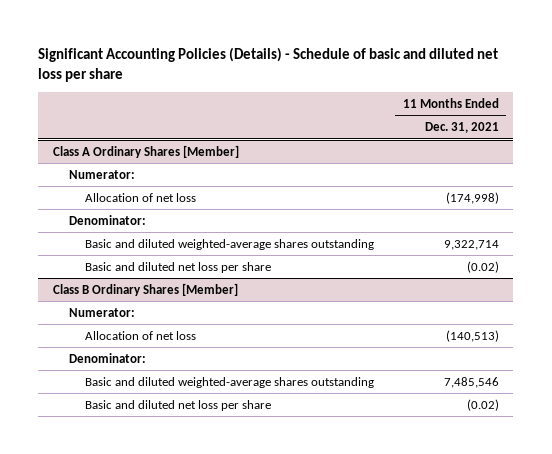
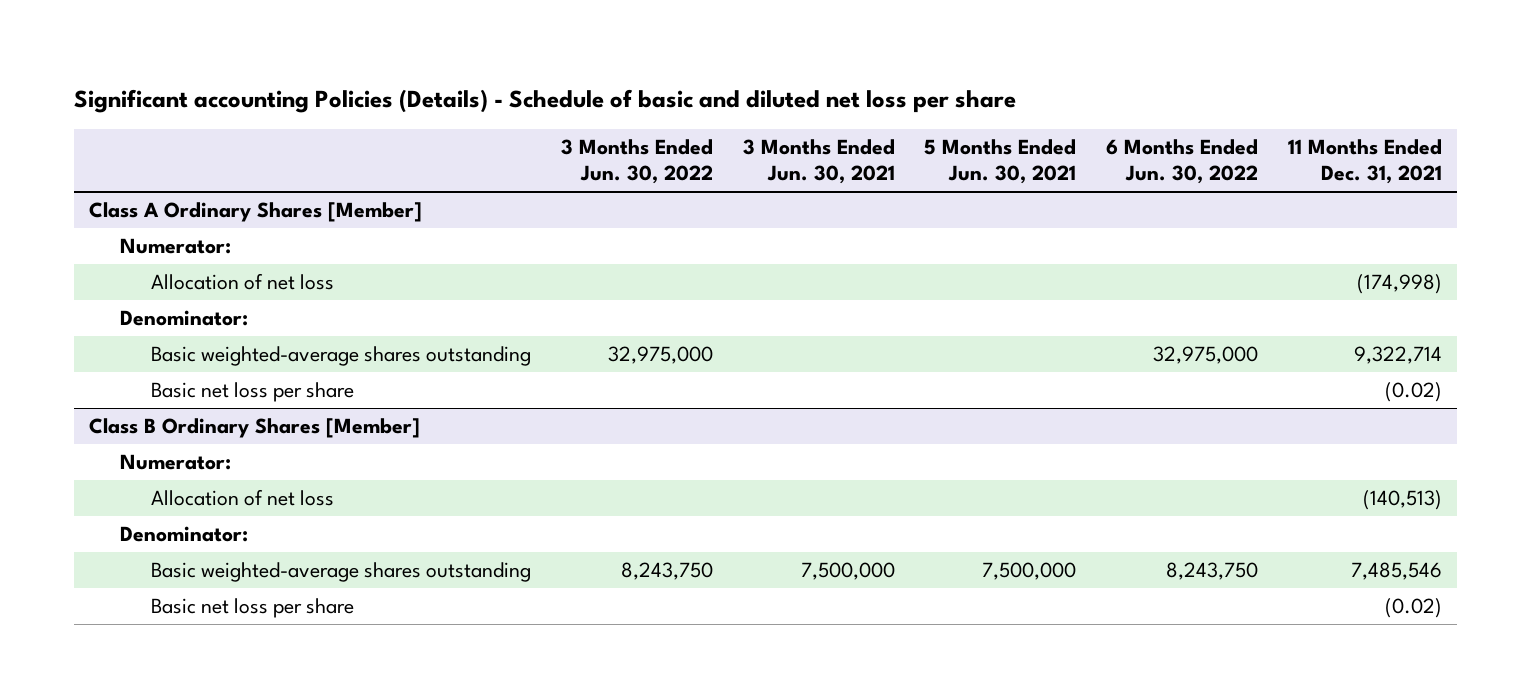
[38,46,499,82] Significant Accounting Policies (Details) - Schedule of basic and diluted net loss per share -> [74,89,1017,114] Significant accounting Policies (Details) - Schedule of basic and diluted net loss per share
none -> [560,138,713,184] 3 Months Ended Jun. 30, 2022
none -> [742,138,895,184] 3 Months Ended Jun. 30, 2021
none -> [924,138,1077,184] 5 Months Ended Jun. 30, 2021
none -> [1106,138,1259,184] 6 Months Ended Jun. 30, 2022
[84,238,374,250] Basic and diluted weighted-average shares outstanding -> [151,346,532,367] Basic weighted-average shares outstanding
[84,261,271,273] Basic and diluted net loss per share -> [151,382,355,403] Basic net loss per share
[84,376,374,388] Basic and diluted weighted-average shares outstanding -> [151,562,532,583] Basic weighted-average shares outstanding
[84,399,271,411] Basic and diluted net loss per share -> [151,598,355,619] Basic net loss per share

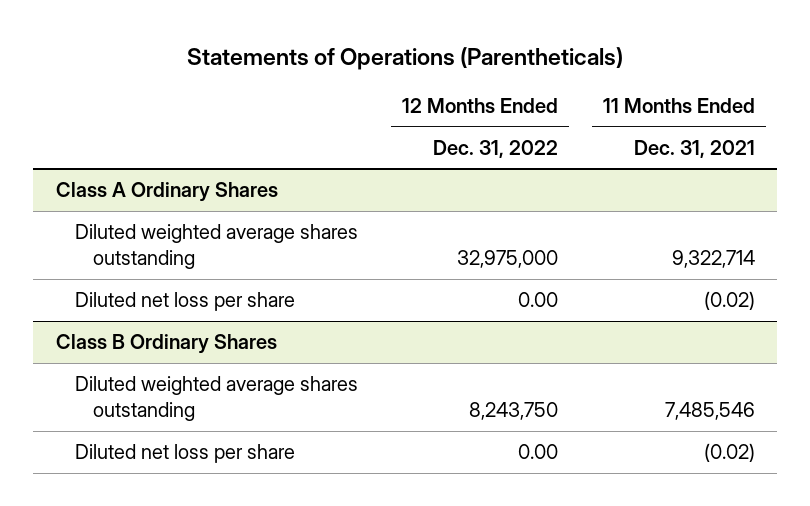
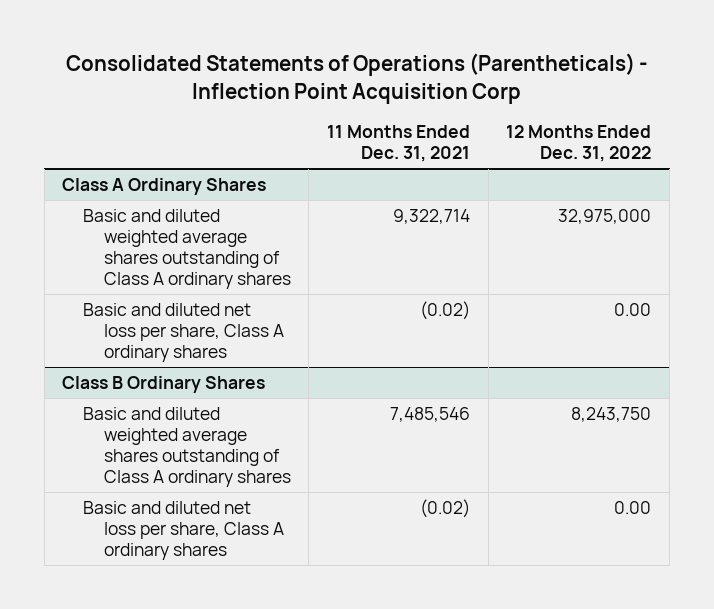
[187,46,624,70] Statements of Operations (Parentheticals) -> [65,53,648,104] Consolidated Statements of Operations (Parentheticals) - Inflection Point Acquisition Corp
[74,224,358,270] Diluted weighted average shares outstanding -> [82,208,291,289] Basic and diluted weighted average shares outstanding of Class A ordinary shares
[74,292,295,312] Diluted net loss per share -> [82,302,284,362] Basic and diluted net loss per share, Class A ordinary shares
[74,376,358,422] Diluted weighted average shares outstanding -> [82,406,291,487] Basic and diluted weighted average shares outstanding of Class A ordinary shares
[74,444,295,464] Diluted net loss per share -> [82,500,284,560] Basic and diluted net loss per share, Class A ordinary shares

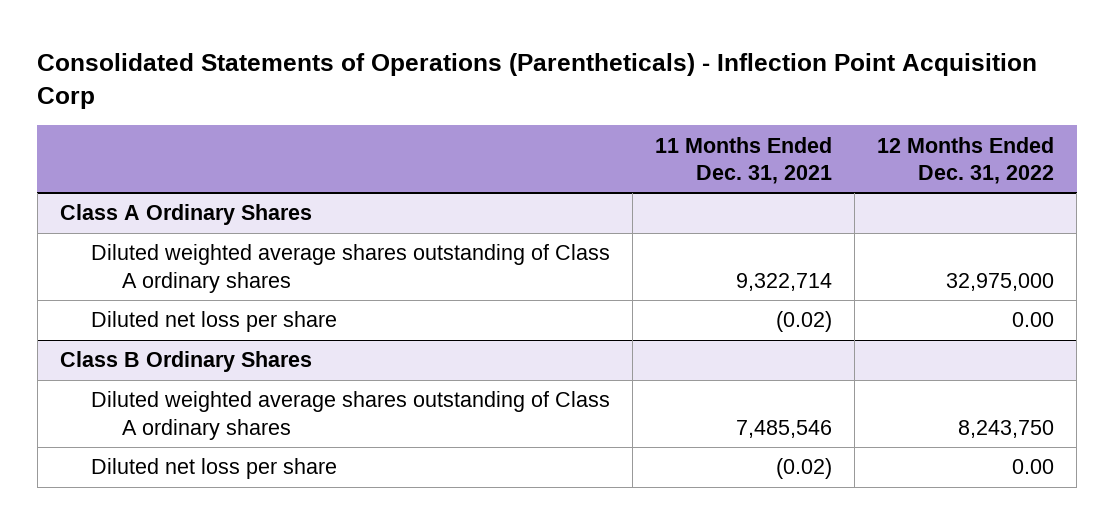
[82,208,291,289] Basic and diluted weighted average shares outstanding of Class A ordinary shares -> [91,244,611,293] Diluted weighted average shares outstanding of Class A ordinary shares
[82,302,284,362] Basic and diluted net loss per share, Class A ordinary shares -> [91,311,338,333] Diluted net loss per share
[82,406,291,487] Basic and diluted weighted average shares outstanding of Class A ordinary shares -> [91,391,611,440] Diluted weighted average shares outstanding of Class A ordinary shares
[82,500,284,560] Basic and diluted net loss per share, Class A ordinary shares -> [91,458,338,480] Diluted net loss per share

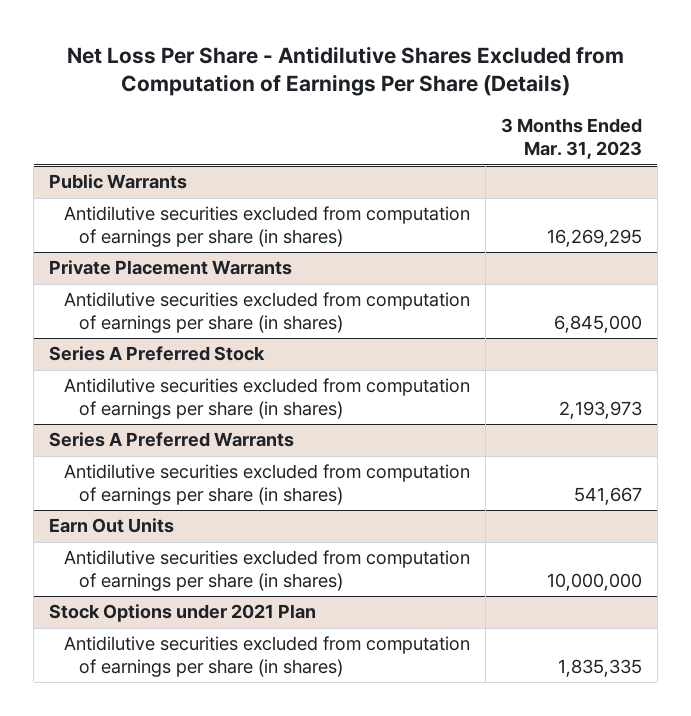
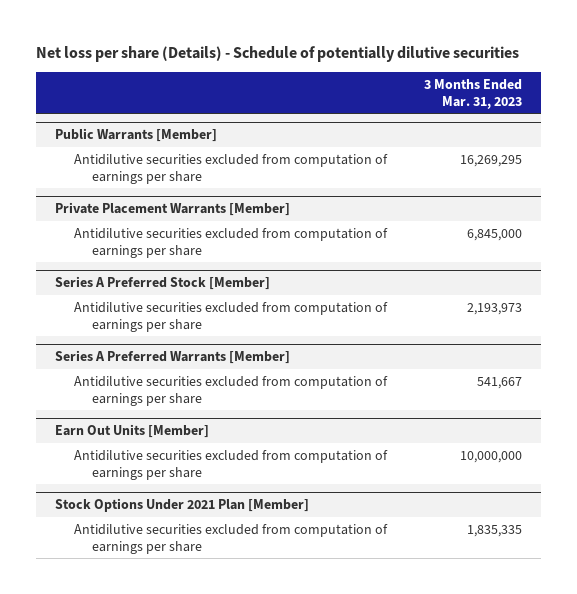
[66,45,624,97] Net Loss Per Share - Antidilutive Shares Excluded from Computation of Earnings Per Share (Details) -> [36,45,520,62] Net loss per share (Details) - Schedule of potentially dilutive securities
[49,174,188,190] Public Warrants -> [54,128,217,143] Public Warrants [Member]
[64,206,471,248] Antidilutive securities excluded from computation of earnings per share (in shares) -> [73,153,388,184] Antidilutive securities excluded from computation of earnings per share
[49,260,293,276] Private Placement Warrants -> [54,202,290,217] Private Placement Warrants [Member]
[64,292,471,334] Antidilutive securities excluded from computation of earnings per share (in shares) -> [73,227,388,258] Antidilutive securities excluded from computation of earnings per share
[49,346,266,362] Series A Preferred Stock -> [54,276,270,291] Series A Preferred Stock [Member]
[64,378,471,420] Antidilutive securities excluded from computation of earnings per share (in shares) -> [73,301,388,332] Antidilutive securities excluded from computation of earnings per share
[49,432,295,448] Series A Preferred Warrants -> [54,350,290,365] Series A Preferred Warrants [Member]
[64,464,471,506] Antidilutive securities excluded from computation of earnings per share (in shares) -> [73,375,388,406] Antidilutive securities excluded from computation of earnings per share
[49,518,175,534] Earn Out Units -> [54,424,209,439] Earn Out Units [Member]
[64,550,471,592] Antidilutive securities excluded from computation of earnings per share (in shares) -> [73,449,388,480] Antidilutive securities excluded from computation of earnings per share
[49,604,317,623] Stock Options under 2021 Plan -> [54,498,309,513] Stock Options Under 2021 Plan [Member]
[64,636,471,678] Antidilutive securities excluded from computation of earnings per share (in shares) -> [73,523,388,554] Antidilutive securities excluded from computation of earnings per share

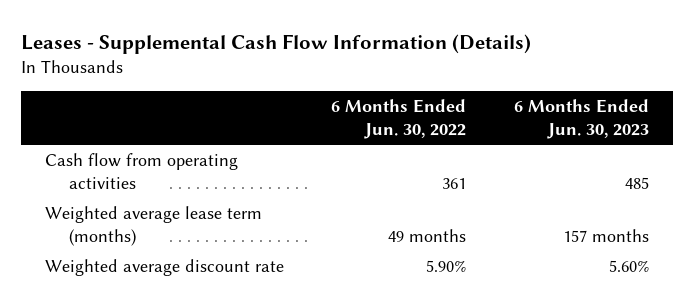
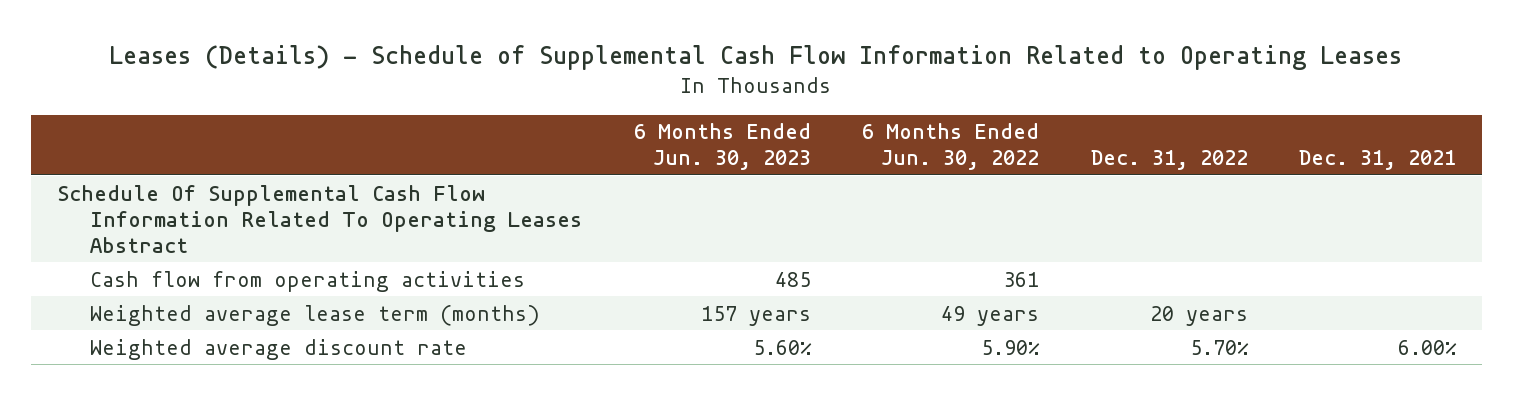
[21,33,532,54] Leases - Supplemental Cash Flow Information (Details) -> [109,45,1403,71] Leases (Details) - Schedule of Supplemental Cash Flow Information Related to Operating Leases
none -> [1090,150,1248,171] Dec. 31, 2022
none -> [1298,150,1456,171] Dec. 31, 2021
none -> [56,184,583,253] Schedule Of Supplemental Cash Flow Information Related To Operating Leases Abstract
[388,229,467,243] 49 months -> [941,305,1040,326] 49 years
[563,229,650,243] 157 months -> [700,305,811,326] 157 years

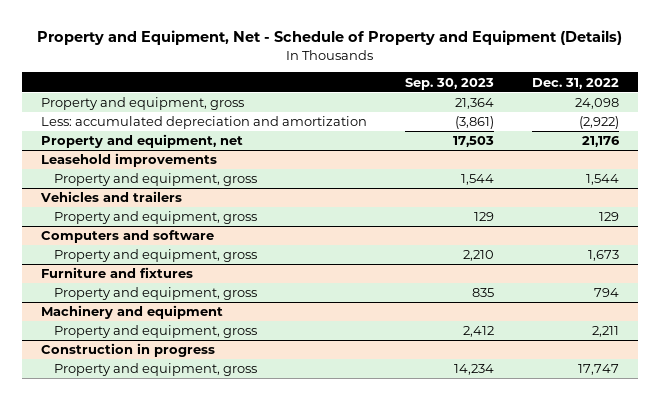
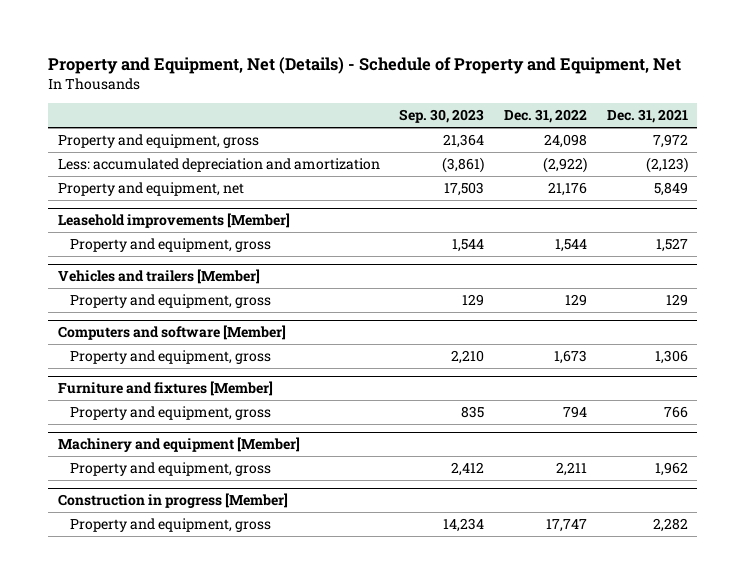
[37,30,623,46] Property and Equipment, Net - Schedule of Property and Equipment (Details) -> [47,56,681,74] Property and Equipment, Net (Details) - Schedule of Property and Equipment, Net
none -> [606,109,688,124] Dec. 31, 2021
[41,153,218,168] Leasehold improvements -> [57,213,290,229] Leasehold improvements [Member]
[40,191,183,203] Vehicles and trailers -> [57,269,260,285] Vehicles and trailers [Member]
[41,230,215,244] Computers and software -> [57,325,286,341] Computers and software [Member]
[41,267,194,279] Furniture and fixtures -> [57,381,273,397] Furniture and fixtures [Member]
[41,305,224,320] Machinery and equipment -> [57,437,300,453] Machinery and equipment [Member]
[41,343,216,358] Construction in progress -> [57,493,288,509] Construction in progress [Member]

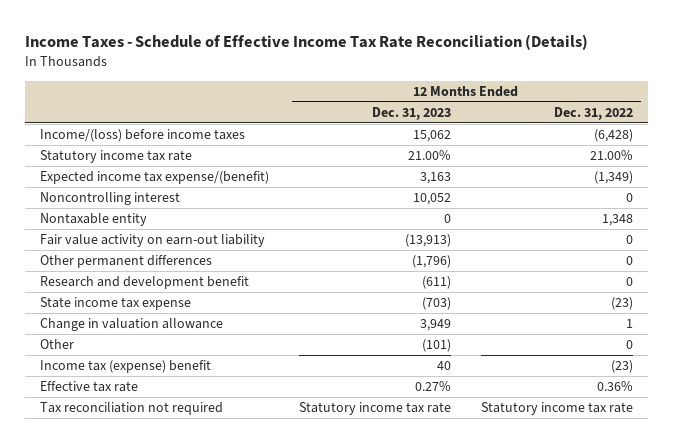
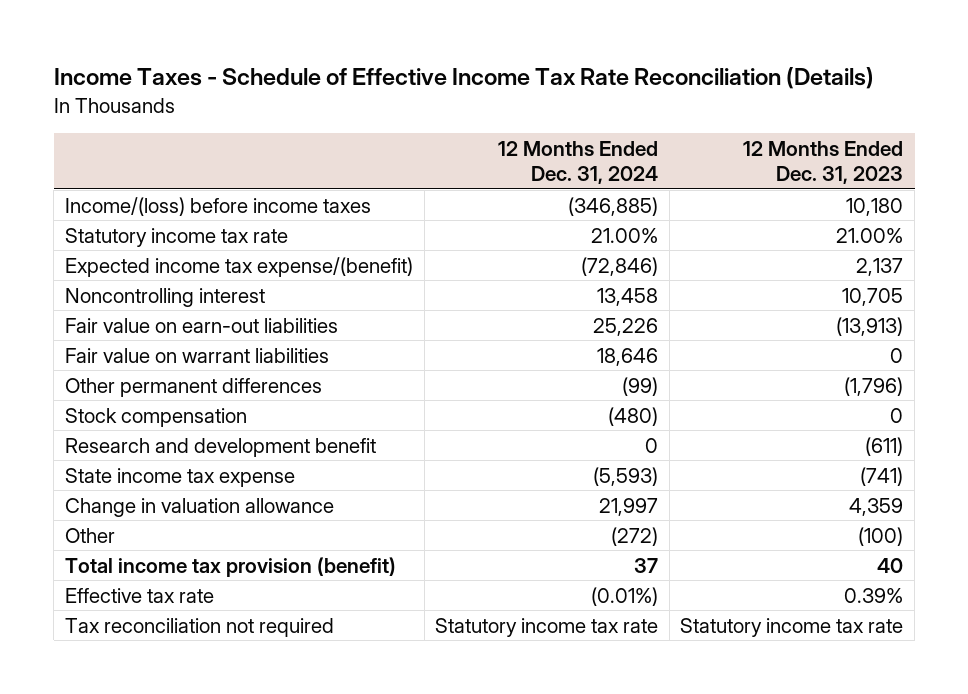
[554,106,634,120] Dec. 31, 2022 -> none
none -> [498,140,659,185] 12 Months Ended Dec. 31, 2024
[413,130,452,143] 15,062 -> [846,197,904,216] 10,180
[40,213,148,227] Nontaxable entity -> none
[420,172,452,185] 3,163 -> [856,257,904,276] 2,137
[413,193,452,206] 10,052 -> [842,287,904,306] 10,705
[40,234,266,248] Fair value activity on earn-out liability -> [64,317,338,333] Fair value on earn-out liabilities
none -> [64,347,329,363] Fair value on warrant liabilities
none -> [64,407,247,427] Stock compensation
[422,297,452,311] (703) -> [860,466,904,486] (741)
[420,319,452,332] 3,949 -> [849,497,904,516] 4,359
[422,339,452,353] (101) -> [858,526,904,546] (100)
[40,360,212,374] Income tax (expense) benefit -> [64,556,396,577] Total income tax provision (benefit)
[415,381,452,392] 0.27% -> [844,587,904,603] 0.39%

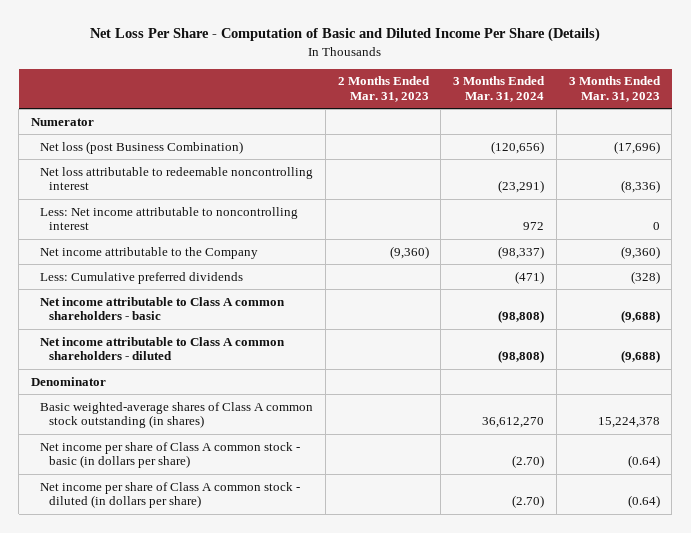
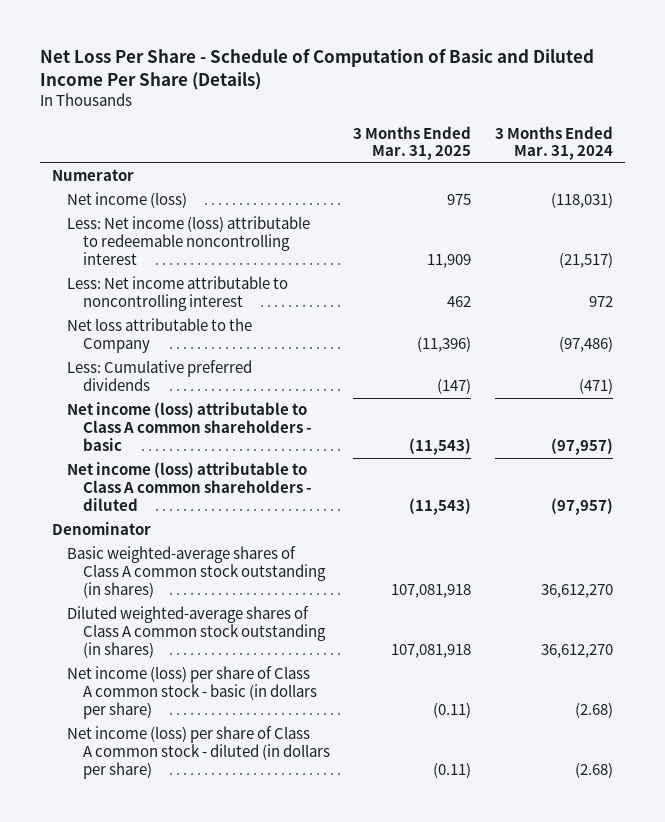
[90,27,601,43] Net Loss Per Share - Computation of Basic and Diluted Income Per Share (Details) -> [40,49,595,91] Net Loss Per Share - Schedule of Computation of Basic and Diluted Income Per Share (Details)
[337,76,430,102] 2 Months Ended Mar. 31, 2023 -> none
[568,76,661,102] 3 Months Ended Mar. 31, 2023 -> none
none -> [353,125,472,161] 3 Months Ended Mar. 31, 2025
[39,140,243,154] Net loss (post Business Combination) -> [67,192,188,209] Net income (loss)
[491,140,545,154] (120,656) -> [550,192,613,209] (118,031)
[39,166,313,191] Net loss attributable to redeemable noncontrolling interest -> [67,216,311,266] Less: Net income (loss) attributable to redeemable noncontrolling interest
[498,180,545,194] (23,291) -> [558,252,613,269] (21,517)
[39,246,258,259] Net income attributable to the Company -> [67,318,253,354] Net loss attributable to the Company
[498,245,545,259] (98,337) -> [558,336,613,353] (97,486)
[39,296,285,321] Net income attributable to Class A common shareholders - basic -> [67,402,312,452] Net income (loss) attributable to Class A common shareholders - basic
[498,310,545,324] (98,808) -> [550,438,613,456] (97,957)
[39,336,285,361] Net income attributable to Class A common shareholders - diluted -> [67,462,312,512] Net income (loss) attributable to Class A common shareholders - diluted
[498,350,545,364] (98,808) -> [550,498,613,516] (97,957)
none -> [67,606,326,659] Diluted weighted-average shares of Class A common stock outstanding (in shares)
[39,441,300,469] Net income per share of Class A common stock - basic (in dollars per share) -> [67,666,317,720] Net income (loss) per share of Class A common stock - basic (in dollars per share)
[512,455,545,469] (2.70) -> [574,702,613,719] (2.68)
[39,481,300,509] Net income per share of Class A common stock - diluted (in dollars per share) -> [67,726,330,780] Net income (loss) per share of Class A common stock - diluted (in dollars per share)
[512,495,545,509] (2.70) -> [574,762,613,779] (2.68)

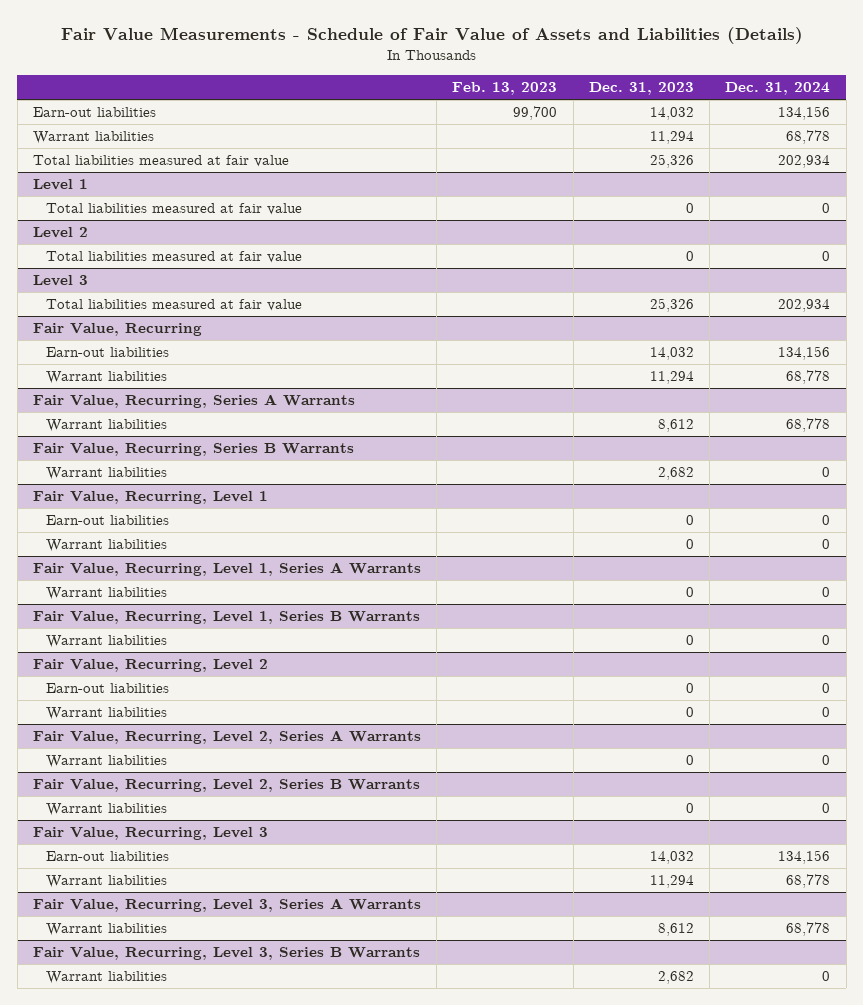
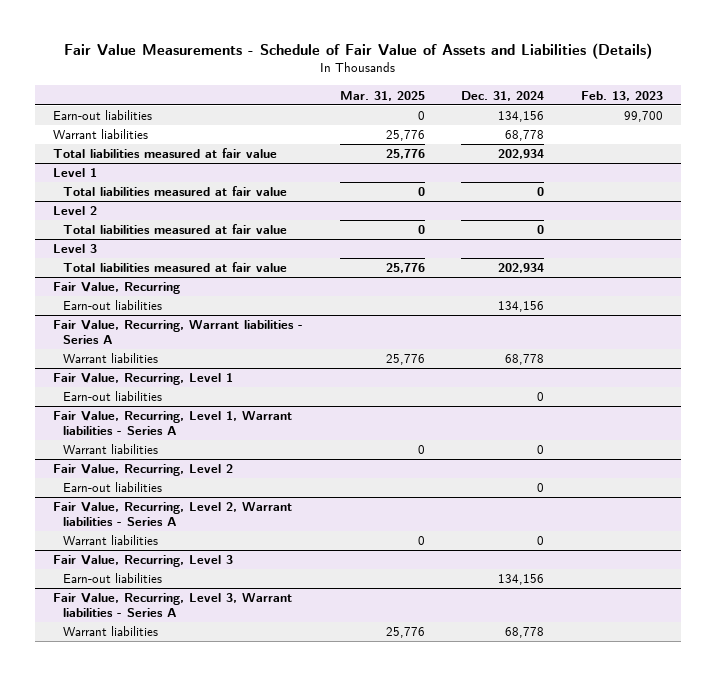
[588,82,694,96] Dec. 31, 2023 -> none
none -> [339,90,425,101] Mar. 31, 2025
[46,371,168,385] Warrant liabilities -> none
[32,394,355,409] Fair Value, Recurring, Series A Warrants -> [52,320,303,345] Fair Value, Recurring, Warrant liabilities - Series A
[32,443,354,457] Fair Value, Recurring, Series B Warrants -> none
[46,467,168,481] Warrant liabilities -> none
[46,539,168,553] Warrant liabilities -> none
[46,587,168,601] Warrant liabilities -> none
[32,611,420,625] Fair Value, Recurring, Level 1, Series B Warrants -> none
[32,562,421,577] Fair Value, Recurring, Level 1, Series A Warrants -> [52,411,292,436] Fair Value, Recurring, Level 1, Warrant liabilities - Series A
[46,707,168,721] Warrant liabilities -> none
[46,755,168,769] Warrant liabilities -> none
[32,779,420,793] Fair Value, Recurring, Level 2, Series B Warrants -> none
[32,730,421,745] Fair Value, Recurring, Level 2, Series A Warrants -> [52,502,292,527] Fair Value, Recurring, Level 2, Warrant liabilities - Series A
[46,875,168,889] Warrant liabilities -> none
[32,898,421,913] Fair Value, Recurring, Level 3, Series A Warrants -> [52,593,292,618] Fair Value, Recurring, Level 3, Warrant liabilities - Series A
[32,947,420,961] Fair Value, Recurring, Level 3, Series B Warrants -> none
[46,971,168,985] Warrant liabilities -> none

